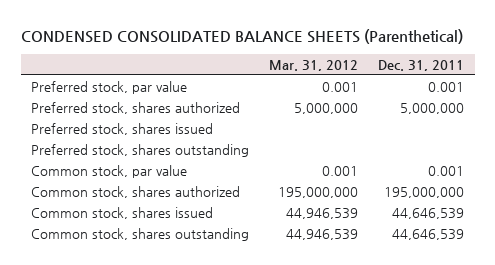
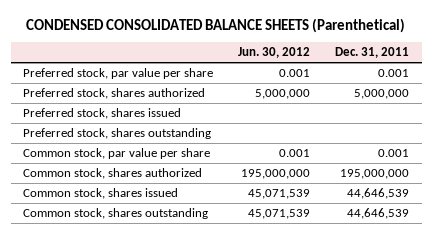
[269,59,359,71] Mar. 31, 2012 -> none
none -> [238,47,311,59] Jun. 30, 2012
[30,80,187,94] Preferred stock, par value -> [23,68,214,80] Preferred stock, par value per share
[30,164,187,178] Common stock, par value -> [23,148,211,160] Common stock, par value per share

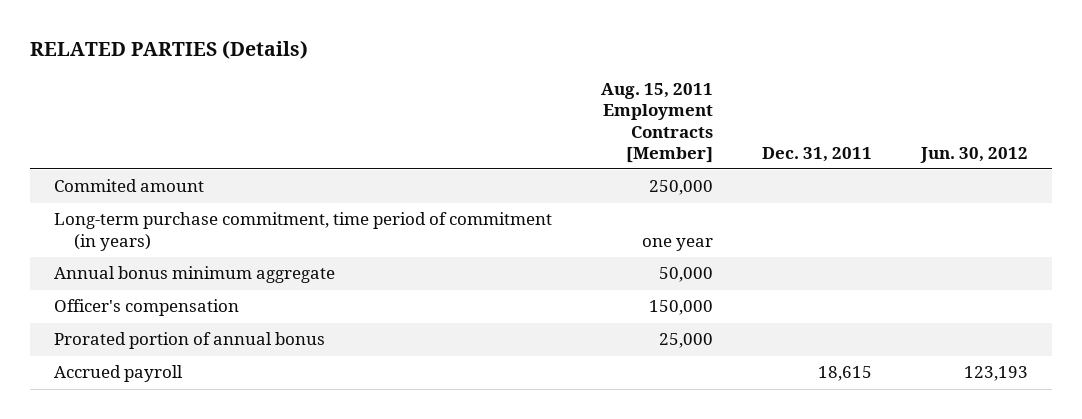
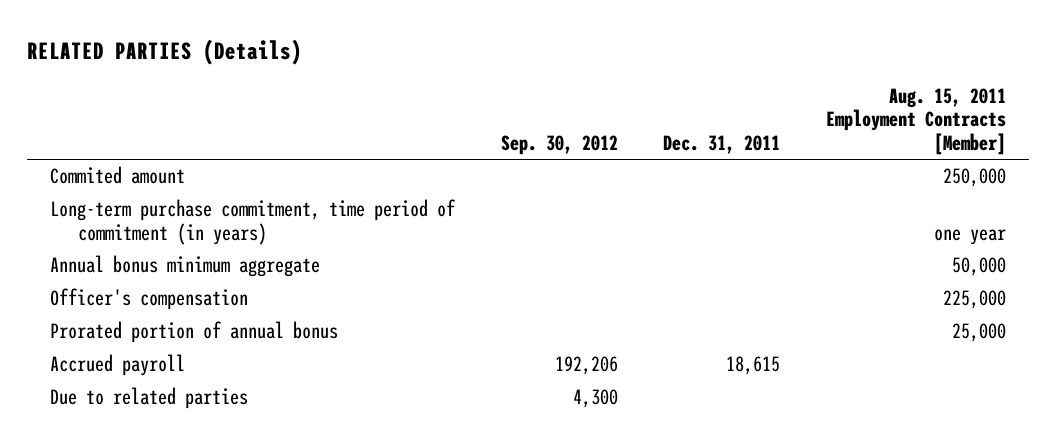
[919,146,1028,163] Jun. 30, 2012 -> none
none -> [500,135,618,156] Sep. 30, 2012
[649,300,714,316] 150,000 -> [943,290,1007,310] 225,000
none -> [50,387,249,410] Due to related parties

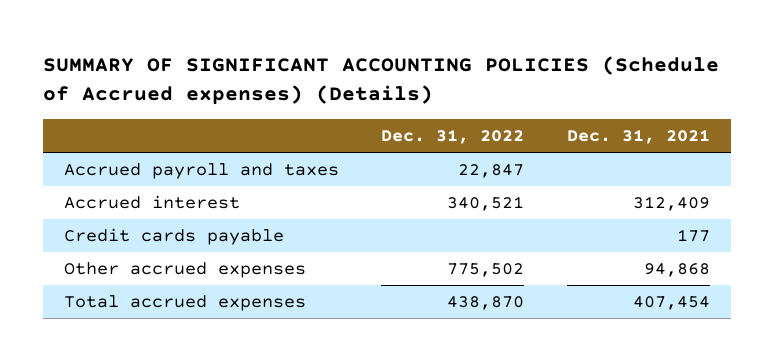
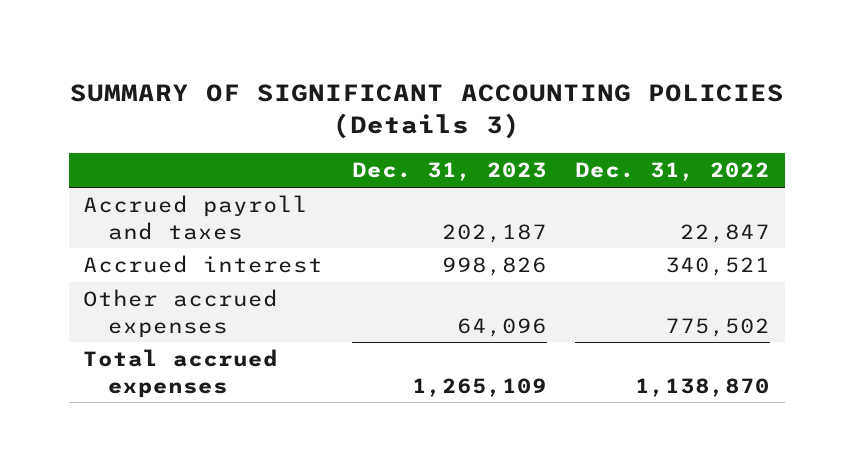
[42,56,719,106] SUMMARY OF SIGNIFICANT ACCOUNTING POLICIES (Schedule of Accrued expenses) (Details) -> [69,83,784,139] SUMMARY OF SIGNIFICANT ACCOUNTING POLICIES (Details 3)
[566,128,710,144] Dec. 31, 2021 -> none
none -> [351,162,547,182] Dec. 31, 2023
[63,228,284,246] Credit cards payable -> none
[447,296,525,311] 438,870 -> [635,377,771,397] 1,138,870

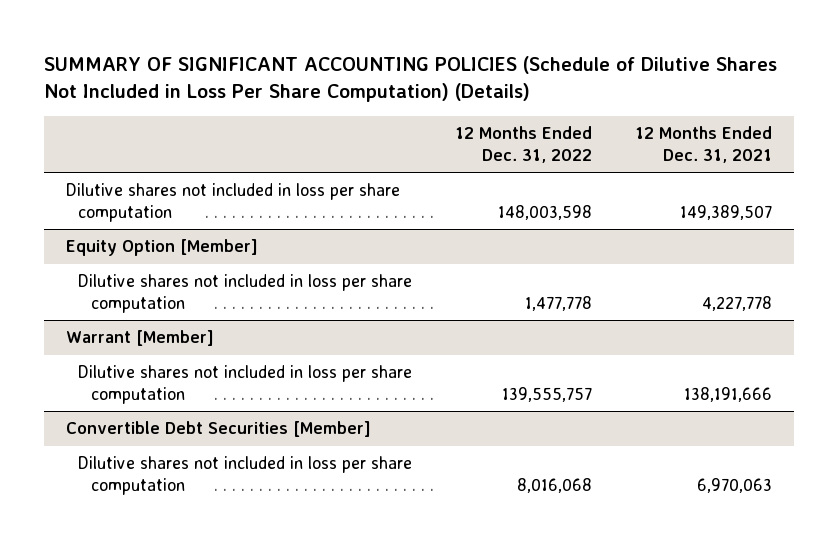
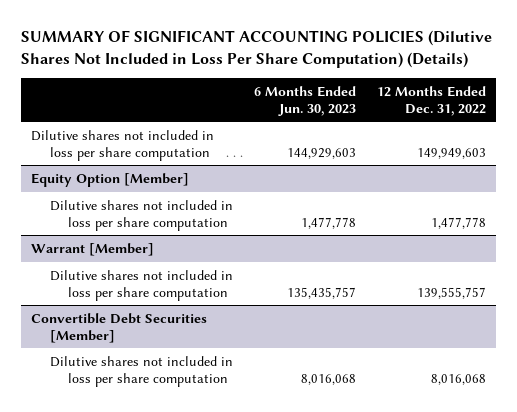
[44,56,778,103] SUMMARY OF SIGNIFICANT ACCOUNTING POLICIES (Schedule of Dilutive Shares Not Included in Loss Per Share Computation) (Details) -> [20,30,492,69] SUMMARY OF SIGNIFICANT ACCOUNTING POLICIES (Dilutive Shares Not Included in Loss Per Share Computation) (Details)
[635,125,773,163] 12 Months Ended Dec. 31, 2021 -> none
none -> [253,85,356,116] 6 Months Ended Jun. 30, 2023
[498,205,593,221] 148,003,598 -> [416,147,486,159] 149,949,603

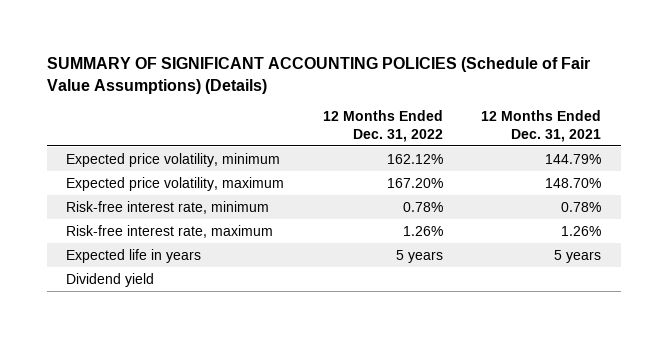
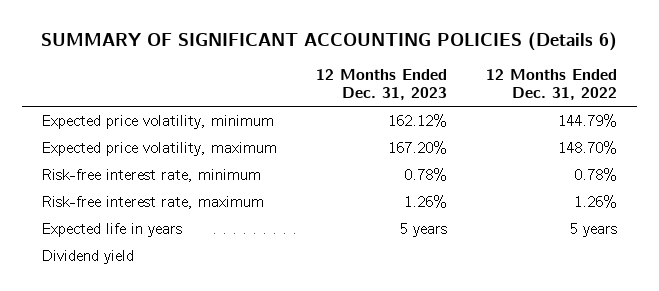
[46,56,590,94] SUMMARY OF SIGNIFICANT ACCOUNTING POLICIES (Schedule of Fair Value Assumptions) (Details) -> [41,31,618,51] SUMMARY OF SIGNIFICANT ACCOUNTING POLICIES (Details 6)
[481,110,602,142] 12 Months Ended Dec. 31, 2021 -> none
none -> [316,69,448,101] 12 Months Ended Dec. 31, 2023
[386,153,443,164] 162.12% -> [558,113,618,127] 144.79%
[386,177,443,188] 167.20% -> [558,140,618,154] 148.70%

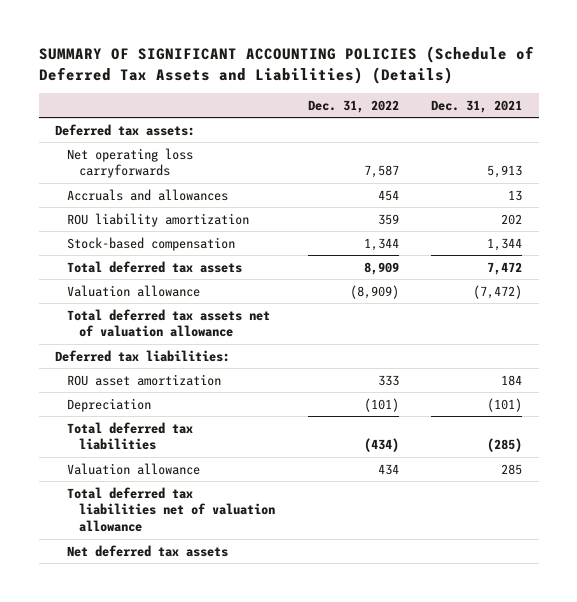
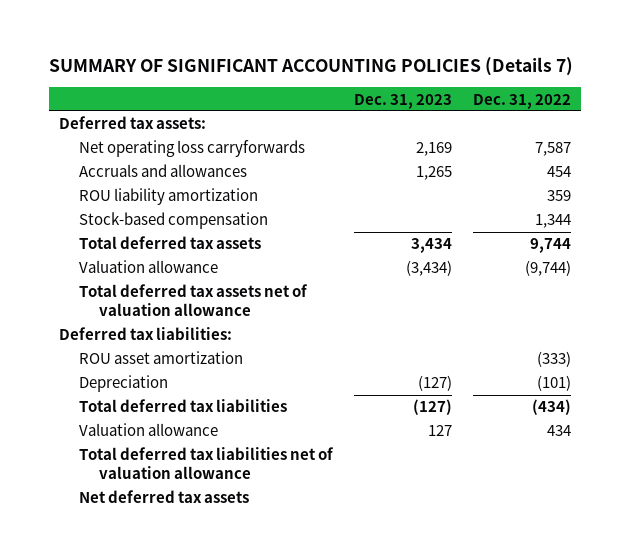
[38,46,534,84] SUMMARY OF SIGNIFICANT ACCOUNTING POLICIES (Schedule of Deferred Tax Assets and Liabilities) (Details) -> [48,57,573,77] SUMMARY OF SIGNIFICANT ACCOUNTING POLICIES (Details 7)
[431,99,523,113] Dec. 31, 2021 -> none
none -> [353,93,452,109] Dec. 31, 2023
[363,261,399,275] 8,909 -> [529,238,571,254] 9,744
[349,284,399,299] (8,909) -> [524,260,571,277] (9,744)
[377,374,399,386] 333 -> [536,351,571,368] (333)

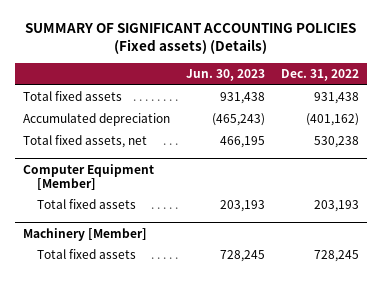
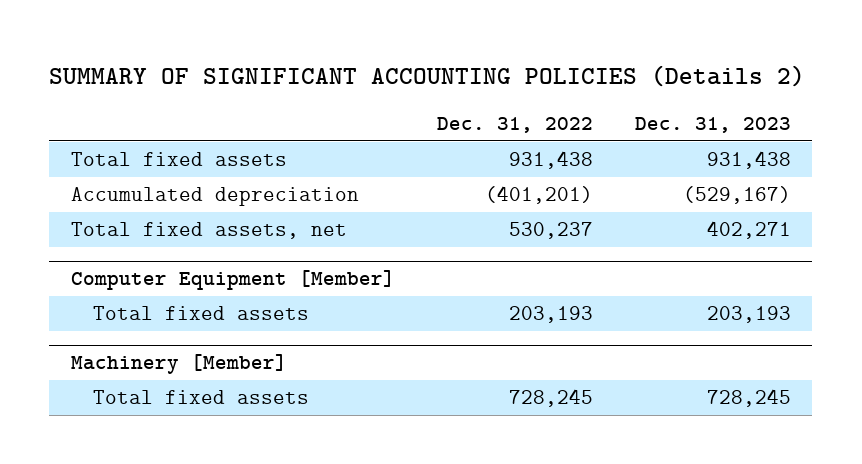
[25,23,357,55] SUMMARY OF SIGNIFICANT ACCOUNTING POLICIES (Fixed assets) (Details) -> [49,64,806,87] SUMMARY OF SIGNIFICANT ACCOUNTING POLICIES (Details 2)
[186,69,266,82] Jun. 30, 2023 -> none
none -> [635,116,792,133] Dec. 31, 2023
[306,113,360,127] (401,162) -> [484,186,593,205] (401,201)
[314,136,360,149] 530,238 -> [508,222,593,240] 530,237

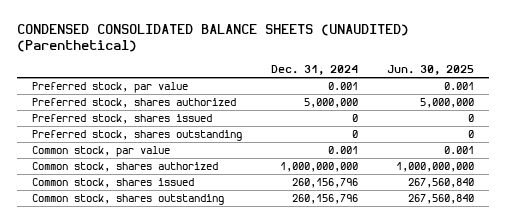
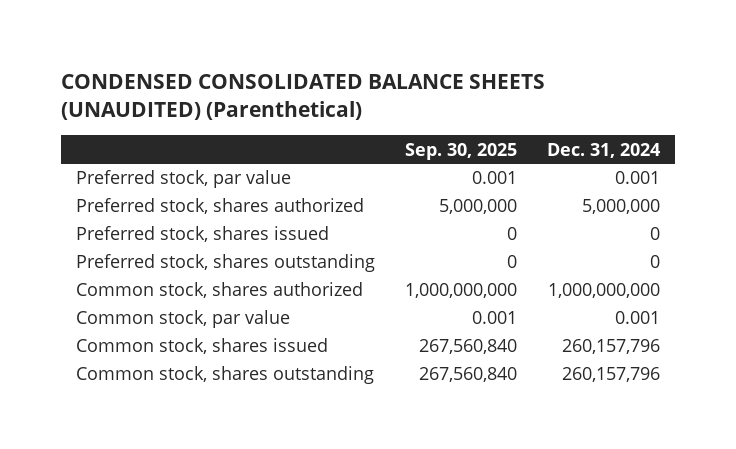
[387,65,475,76] Jun. 30, 2025 -> none
none -> [405,142,518,160] Sep. 30, 2025
[31,146,170,158] Common stock, par value -> [75,310,290,329] Common stock, par value
[291,178,358,189] 260,156,796 -> [562,339,661,355] 260,157,796
[291,194,358,205] 260,156,796 -> [562,367,661,383] 260,157,796

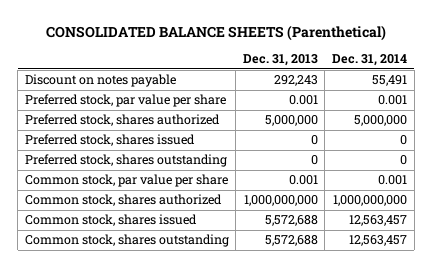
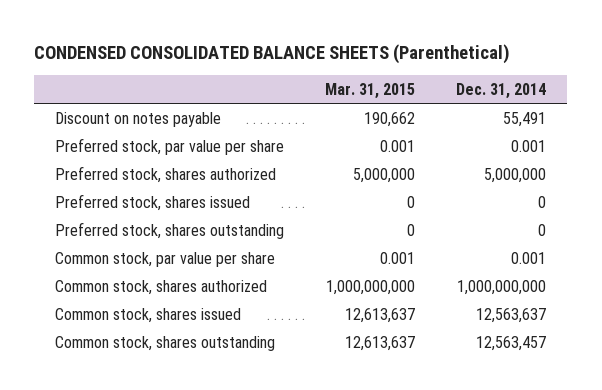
[45,24,386,41] CONSOLIDATED BALANCE SHEETS (Parenthetical) -> [34,44,511,65] CONDENSED CONSOLIDATED BALANCE SHEETS (Parenthetical)
[242,54,318,67] Dec. 31, 2013 -> none
none -> [325,82,416,99] Mar. 31, 2015
[349,215,408,227] 12,563,457 -> [476,307,547,323] 12,563,637

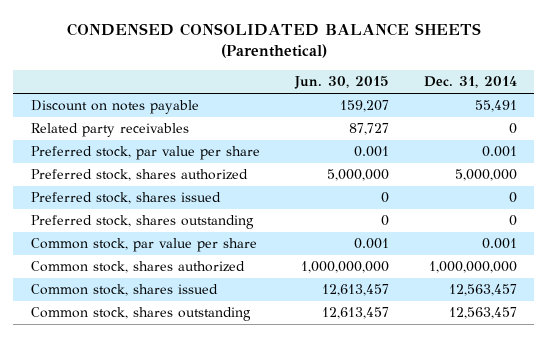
[325,82,416,99] Mar. 31, 2015 -> none
none -> [293,76,389,90] Jun. 30, 2015
none -> [30,123,189,138] Related party receivables
[476,307,547,323] 12,563,637 -> [448,284,517,297] 12,563,457

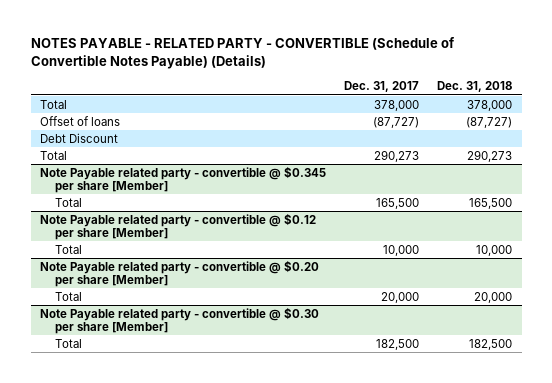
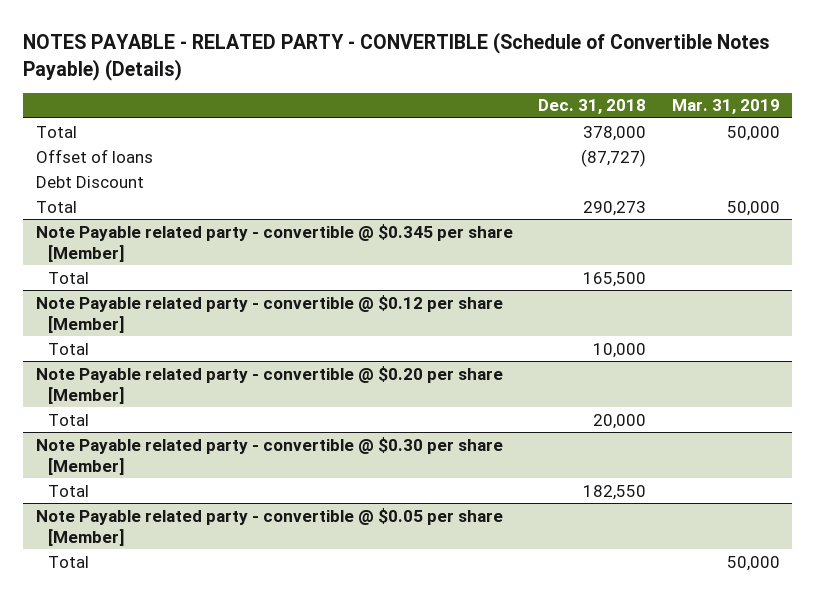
[344,81,420,93] Dec. 31, 2017 -> none
none -> [671,99,780,115] Mar. 31, 2019
[469,338,513,350] 182,500 -> [583,484,647,500] 182,550
none -> [35,507,503,546] Note Payable related party - convertible @ $0.05 per share [Member]
none -> [47,555,89,568] Total

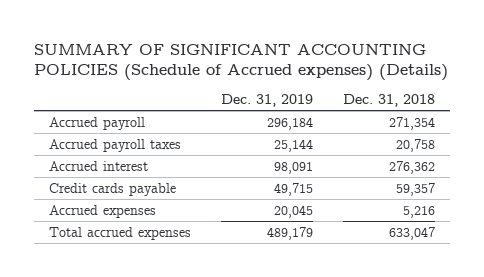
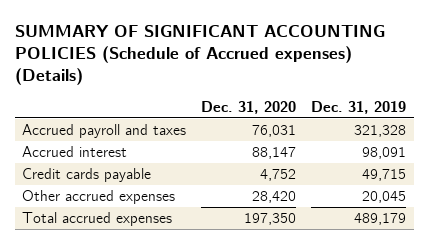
[343,94,436,108] Dec. 31, 2018 -> none
none -> [201,100,297,114] Dec. 31, 2020
[48,116,145,130] Accrued payroll -> none
[48,138,181,152] Accrued payroll taxes -> [22,123,187,138] Accrued payroll and taxes
[274,138,314,152] 25,144 -> [354,124,407,137] 321,328
[48,204,156,218] Accrued expenses -> [22,189,176,204] Other accrued expenses

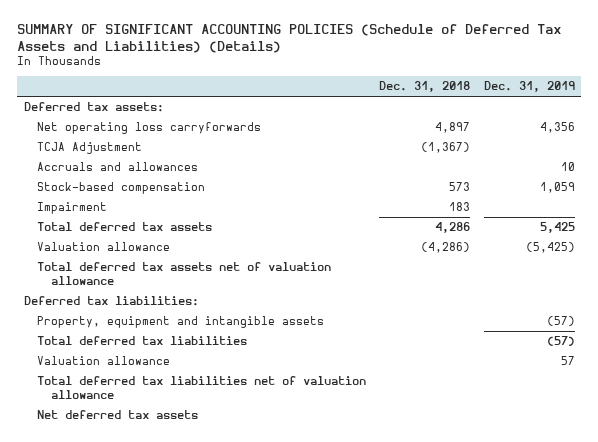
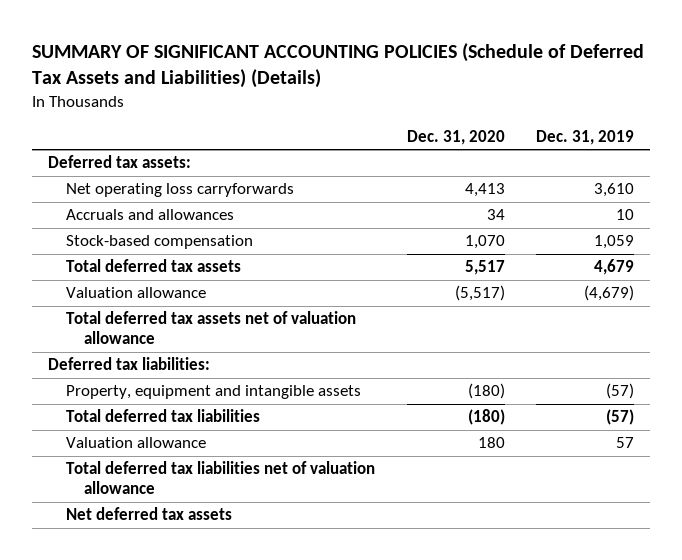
[379,81,471,93] Dec. 31, 2018 -> none
none -> [406,129,505,145] Dec. 31, 2020
[37,142,143,155] TCJA Adjustment -> none
[539,122,575,134] 4,356 -> [594,183,635,198] 3,610
[37,202,108,215] Impairment -> none
[539,222,575,234] 5,425 -> [594,259,635,276] 4,679
[525,242,575,254] (5,425) -> [584,285,635,302] (4,679)

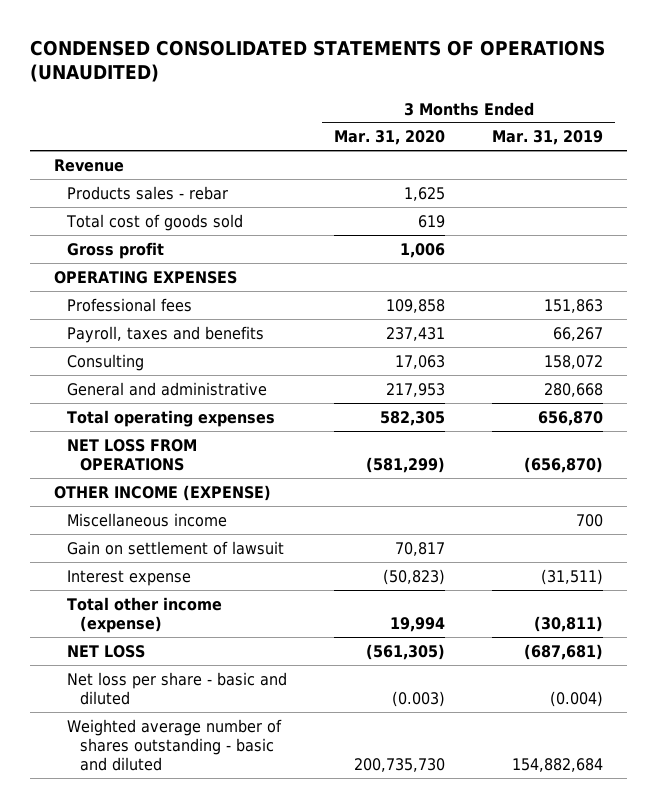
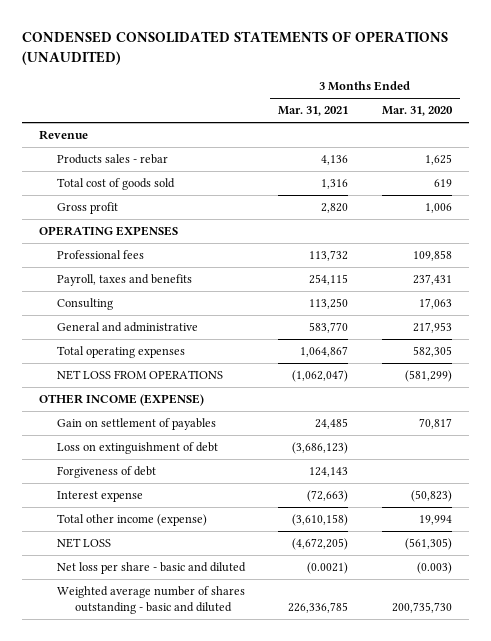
[492,130,604,146] Mar. 31, 2019 -> none
none -> [278,106,349,117] Mar. 31, 2021
[66,512,227,527] Miscellaneous income -> none
[66,540,284,555] Gain on settlement of lawsuit -> [56,418,216,431] Gain on settlement of payables
none -> [56,442,218,455] Loss on extinguishment of debt
none -> [56,466,156,479] Forgiveness of debt

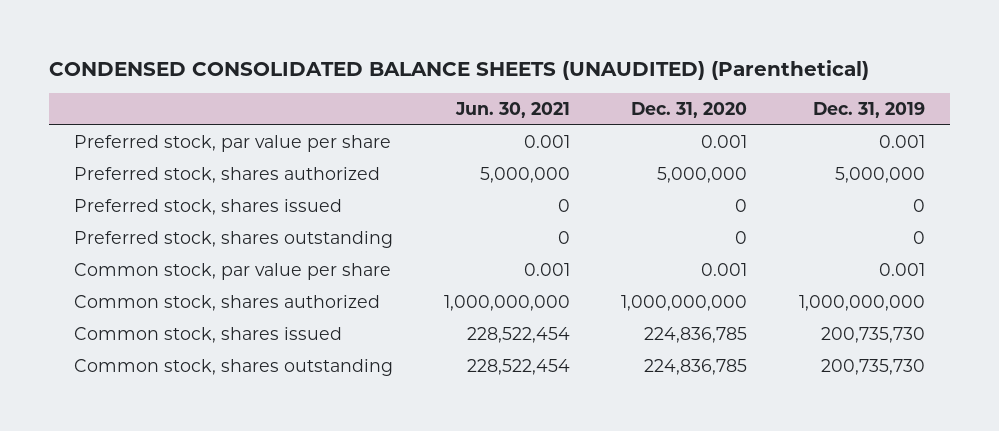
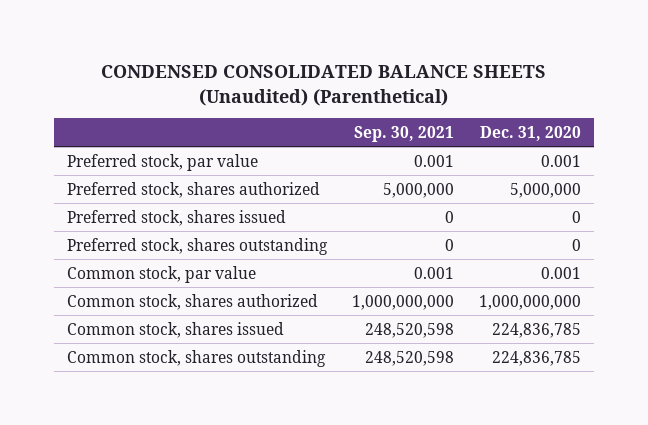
[48,59,869,80] CONDENSED CONSOLIDATED BALANCE SHEETS (UNAUDITED) (Parenthetical) -> [100,65,546,106] CONDENSED CONSOLIDATED BALANCE SHEETS (Unaudited) (Parenthetical)
[455,101,571,118] Jun. 30, 2021 -> none
[812,101,925,118] Dec. 31, 2019 -> none
none -> [353,125,454,142] Sep. 30, 2021
[74,134,392,152] Preferred stock, par value per share -> [66,153,258,171] Preferred stock, par value
[74,262,392,280] Common stock, par value per share -> [66,265,256,283] Common stock, par value

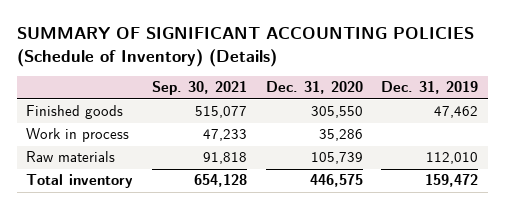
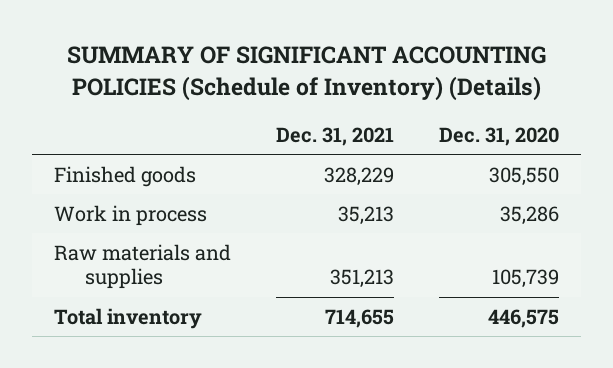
[152,81,248,96] Sep. 30, 2021 -> none
[381,81,479,95] Dec. 31, 2019 -> none
none -> [276,126,395,146] Dec. 31, 2021
[26,151,116,163] Raw materials -> [54,243,232,290] Raw materials and supplies

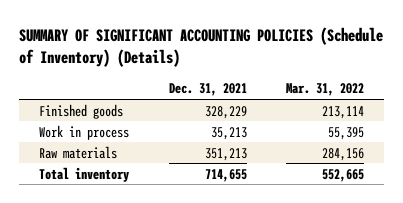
[438,126,559,146] Dec. 31, 2020 -> none
none -> [286,83,365,97] Mar. 31, 2022
[54,243,232,290] Raw materials and supplies -> [39,145,118,159] Raw materials

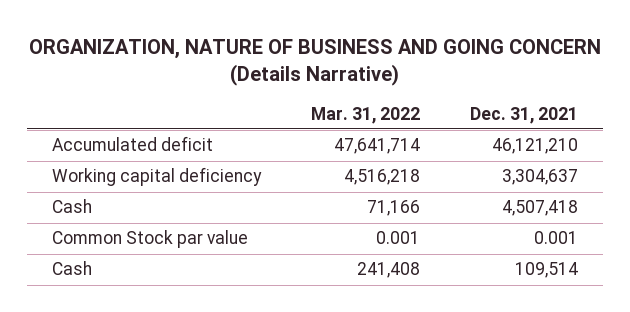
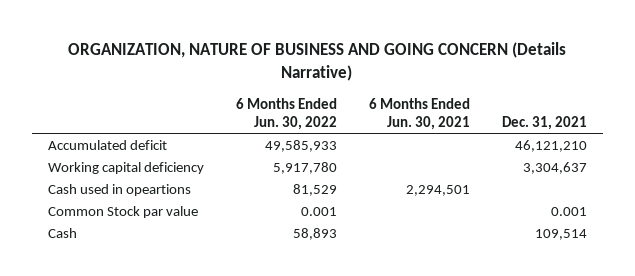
[310,106,420,124] Mar. 31, 2022 -> none
none -> [235,97,337,130] 6 Months Ended Jun. 30, 2022
none -> [368,97,470,130] 6 Months Ended Jun. 30, 2021
[51,199,92,214] Cash -> none
none -> [47,183,191,196] Cash used in opeartions

